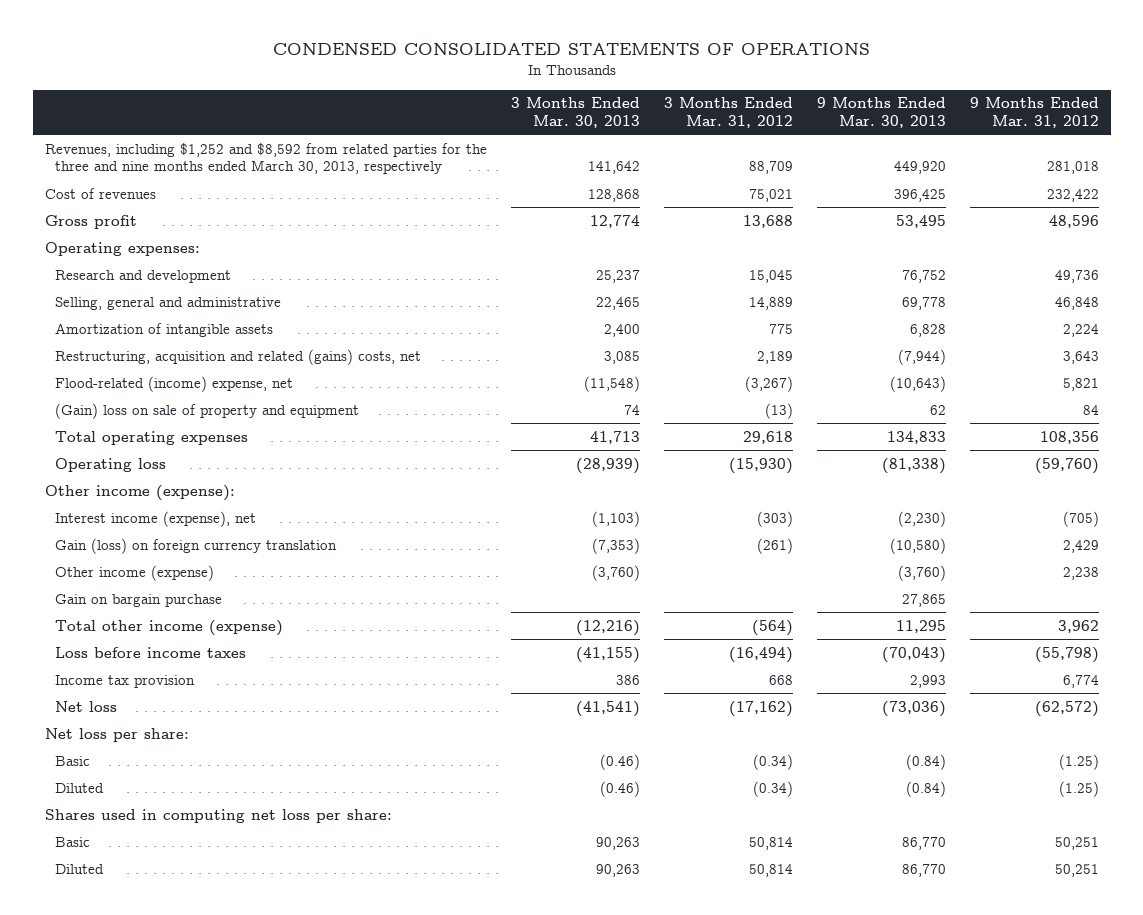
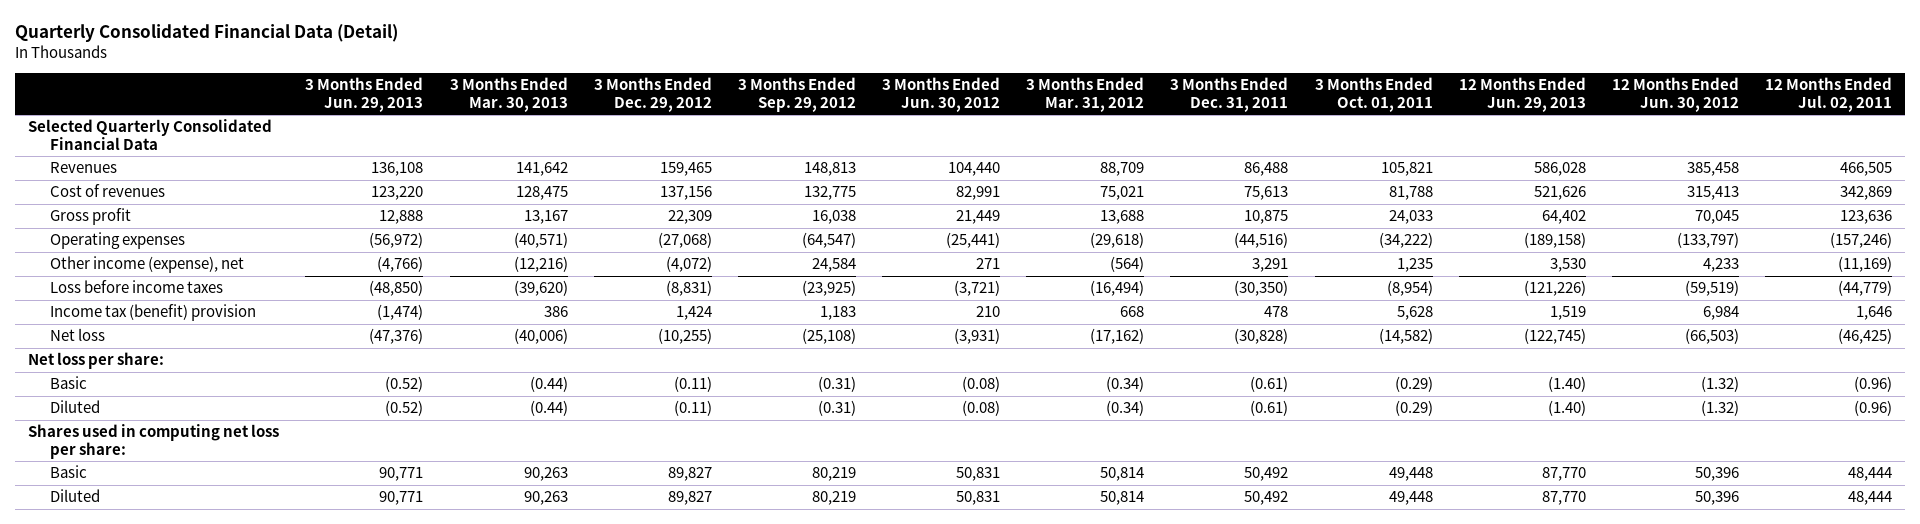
[272,43,870,56] CONDENSED CONSOLIDATED STATEMENTS OF OPERATIONS -> [15,24,399,43] Quarterly Consolidated Financial Data (Detail)
[816,97,946,128] 9 Months Ended Mar. 30, 2013 -> none
[969,97,1099,128] 9 Months Ended Mar. 31, 2012 -> none
none -> [305,77,424,112] 3 Months Ended Jun. 29, 2013
none -> [593,77,712,112] 3 Months Ended Dec. 29, 2012
none -> [737,77,856,112] 3 Months Ended Sep. 29, 2012
none -> [882,77,1001,112] 3 Months Ended Jun. 30, 2012
none -> [1170,77,1289,112] 3 Months Ended Dec. 31, 2011
none -> [1314,77,1433,112] 3 Months Ended Oct. 01, 2011
none -> [1458,77,1586,112] 12 Months Ended Jun. 29, 2013
none -> [1611,77,1739,112] 12 Months Ended Jun. 30, 2012
none -> [1765,77,1893,112] 12 Months Ended Jul. 02, 2011
[44,241,200,256] Operating expenses: -> none
[55,269,232,283] Research and development -> none
[55,296,282,310] Selling, general and administrative -> none
[55,322,274,337] Amortization of intangible assets -> none
[55,348,422,365] Restructuring, acquisition and related (gains) costs, net -> none
[55,375,294,392] Flood-related (income) expense, net -> none
[55,402,360,419] (Gain) loss on sale of property and equipment -> none
[55,457,167,472] Operating loss -> none
[44,484,235,501] Other income (expense): -> none
[55,510,257,527] Interest income (expense), net -> none
[55,537,338,554] Gain (loss) on foreign currency translation -> none
[55,564,215,581] Other income (expense) -> none
[55,593,223,607] Gain on bargain purchase -> none
none -> [28,119,273,150] Selected Quarterly Consolidated Financial Data
[44,142,487,175] Revenues, including $1,252 and $8,592 from related parties for the three and nine months ended March 30, 2013, respectively -> [49,162,117,174] Revenues
[587,188,640,202] 128,868 -> [515,186,568,201] 128,475
[589,214,640,228] 12,774 -> [523,210,568,225] 13,167
[55,430,249,445] Total operating expenses -> [49,232,185,250] Operating expenses
[589,430,640,444] 41,713 -> [513,232,568,249] (40,571)
[742,430,793,444] 29,618 -> [1090,232,1145,249] (29,618)
[55,619,284,636] Total other income (expense) -> [49,256,244,274] Other income (expense), net
[575,646,640,663] (41,155) -> [513,280,568,297] (39,620)
[55,674,196,688] Income tax provision -> [49,304,256,322] Income tax (benefit) provision
[575,700,640,717] (41,541) -> [513,328,568,345] (40,006)
[599,753,640,770] (0.46) -> [529,376,568,393] (0.44)
[599,780,640,797] (0.46) -> [529,400,568,417] (0.44)

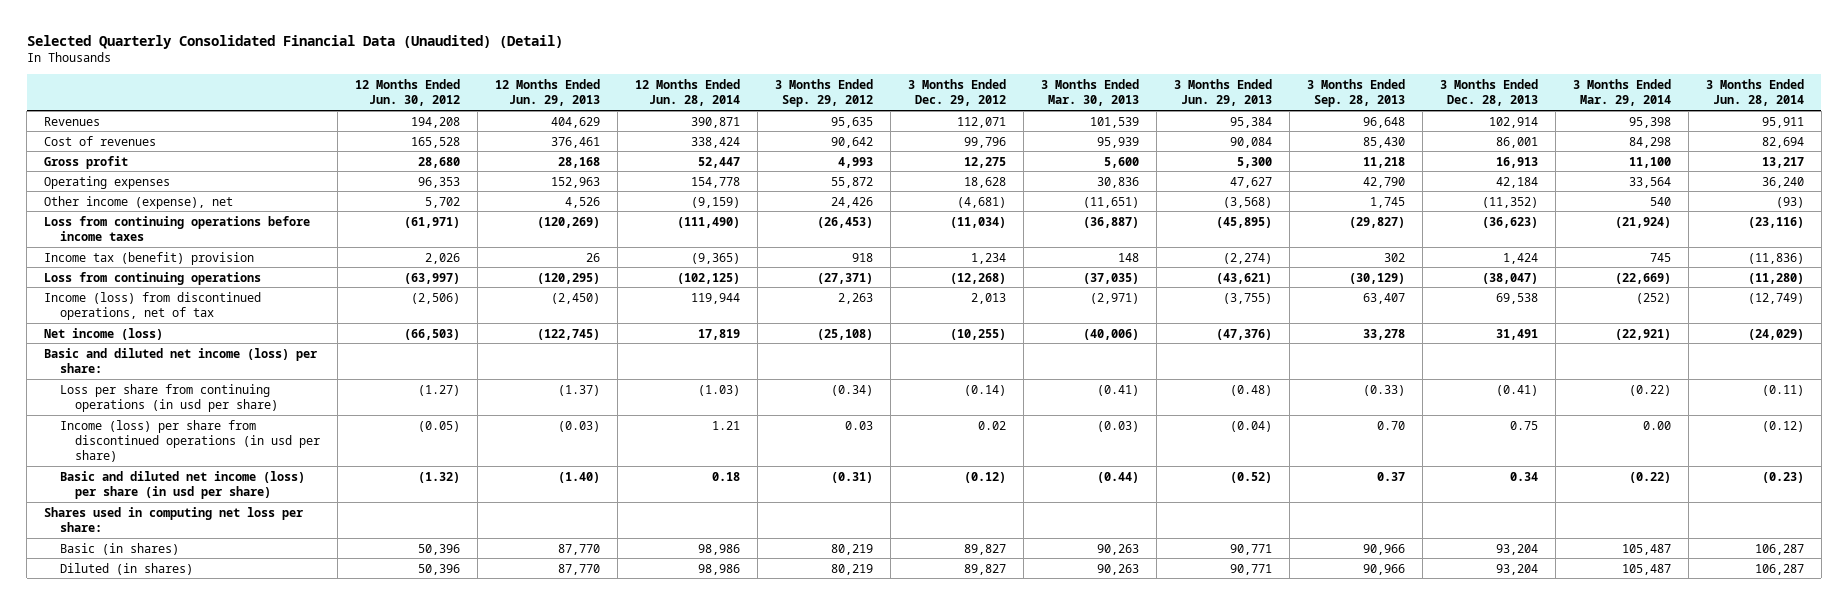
[15,24,399,43] Quarterly Consolidated Financial Data (Detail) -> [26,34,563,49] Selected Quarterly Consolidated Financial Data (Unaudited) (Detail)
[882,77,1001,112] 3 Months Ended Jun. 30, 2012 -> none
[1026,77,1145,112] 3 Months Ended Mar. 31, 2012 -> none
[1170,77,1289,112] 3 Months Ended Dec. 31, 2011 -> none
[1314,77,1433,112] 3 Months Ended Oct. 01, 2011 -> none
[1765,77,1893,112] 12 Months Ended Jul. 02, 2011 -> none
none -> [635,78,741,107] 12 Months Ended Jun. 28, 2014
none -> [1306,78,1405,108] 3 Months Ended Sep. 28, 2013
none -> [1439,78,1538,107] 3 Months Ended Dec. 28, 2013
none -> [1572,78,1671,107] 3 Months Ended Mar. 29, 2014
none -> [1705,78,1804,107] 3 Months Ended Jun. 28, 2014
[28,119,273,150] Selected Quarterly Consolidated Financial Data -> none
[49,376,87,390] Basic -> none
[49,400,100,414] Diluted -> none
[371,162,424,177] 136,108 -> [1229,116,1272,128] 95,384
[515,162,568,177] 141,642 -> [1089,116,1139,128] 101,539
[659,162,712,177] 159,465 -> [957,116,1007,128] 112,071
[803,162,856,177] 148,813 -> [831,116,874,128] 95,635
[1533,162,1586,177] 586,028 -> [551,116,601,128] 404,629
[1686,162,1739,177] 385,458 -> [411,116,461,128] 194,208
[371,186,424,201] 123,220 -> [1229,136,1272,148] 90,084
[515,186,568,201] 128,475 -> [1096,136,1139,148] 95,939
[659,186,712,201] 137,156 -> [964,136,1007,148] 99,796
[803,186,856,201] 132,775 -> [831,136,874,148] 90,642
[1533,186,1586,201] 521,626 -> [551,136,601,148] 376,461
[1686,186,1739,201] 315,413 -> [411,136,461,148] 165,528
[379,210,424,225] 12,888 -> [1236,156,1272,168] 5,300
[523,210,568,225] 13,167 -> [1103,156,1139,168] 5,600
[667,210,712,225] 22,309 -> [964,156,1007,168] 12,275
[811,210,856,225] 16,038 -> [838,156,874,168] 4,993
[1541,210,1586,225] 64,402 -> [558,156,601,168] 28,168
[1694,210,1739,225] 70,045 -> [418,156,461,168] 28,680
[369,232,424,249] (56,972) -> [1229,176,1272,188] 47,627
[513,232,568,249] (40,571) -> [1096,176,1139,188] 30,836
[657,232,712,249] (27,068) -> [964,176,1007,188] 18,628
[801,232,856,249] (64,547) -> [831,176,874,188] 55,872
[1523,232,1586,249] (189,158) -> [551,176,601,188] 152,963
[1676,232,1739,249] (133,797) -> [418,176,461,188] 96,353
[377,256,424,273] (4,766) -> [1222,196,1272,208] (3,568)
[513,256,568,273] (12,216) -> [1082,196,1139,208] (11,651)
[665,256,712,273] (4,072) -> [957,196,1007,208] (4,681)
[811,258,856,273] 24,584 -> [831,196,874,208] 24,426
[1549,258,1586,273] 3,530 -> [565,196,601,208] 4,526
[1702,258,1739,273] 4,233 -> [425,196,461,208] 5,702
[49,280,223,294] Loss before income taxes -> [44,215,311,241] Loss from continuing operations before income taxes
[369,280,424,297] (48,850) -> [1215,216,1272,228] (45,895)
[513,280,568,297] (39,620) -> [1082,216,1139,228] (36,887)
[665,280,712,297] (8,831) -> [950,216,1007,228] (11,034)
[801,280,856,297] (23,925) -> [817,216,874,228] (26,453)
[1523,280,1586,297] (121,226) -> [537,216,601,228] (120,269)
[1684,280,1739,297] (59,519) -> [404,216,461,228] (61,971)
[377,304,424,321] (1,474) -> [1222,252,1272,264] (2,274)
[543,306,568,318] 386 -> [1117,252,1139,262] 148
[675,306,712,321] 1,424 -> [971,252,1007,264] 1,234
[819,306,856,321] 1,183 -> [852,252,874,262] 918
[1549,306,1586,321] 1,519 -> [586,252,601,262] 26
[1702,306,1739,321] 6,984 -> [425,252,461,264] 2,026
none -> [44,271,262,285] Loss from continuing operations
none -> [44,291,262,320] Income (loss) from discontinued operations, net of tax
[49,328,105,342] Net loss -> [44,327,164,340] Net income (loss)
[28,352,165,370] Net loss per share: -> [44,347,318,373] Basic and diluted net income (loss) per share:
none -> [59,383,279,412] Loss per share from continuing operations (in usd per share)
none -> [59,419,321,463] Income (loss) per share from discontinued operations (in usd per share)
none -> [59,470,305,499] Basic and diluted net income (loss) per share (in usd per share)
[49,465,87,479] Basic -> [59,542,179,555] Basic (in shares)
[49,489,100,503] Diluted -> [59,562,193,575] Diluted (in shares)

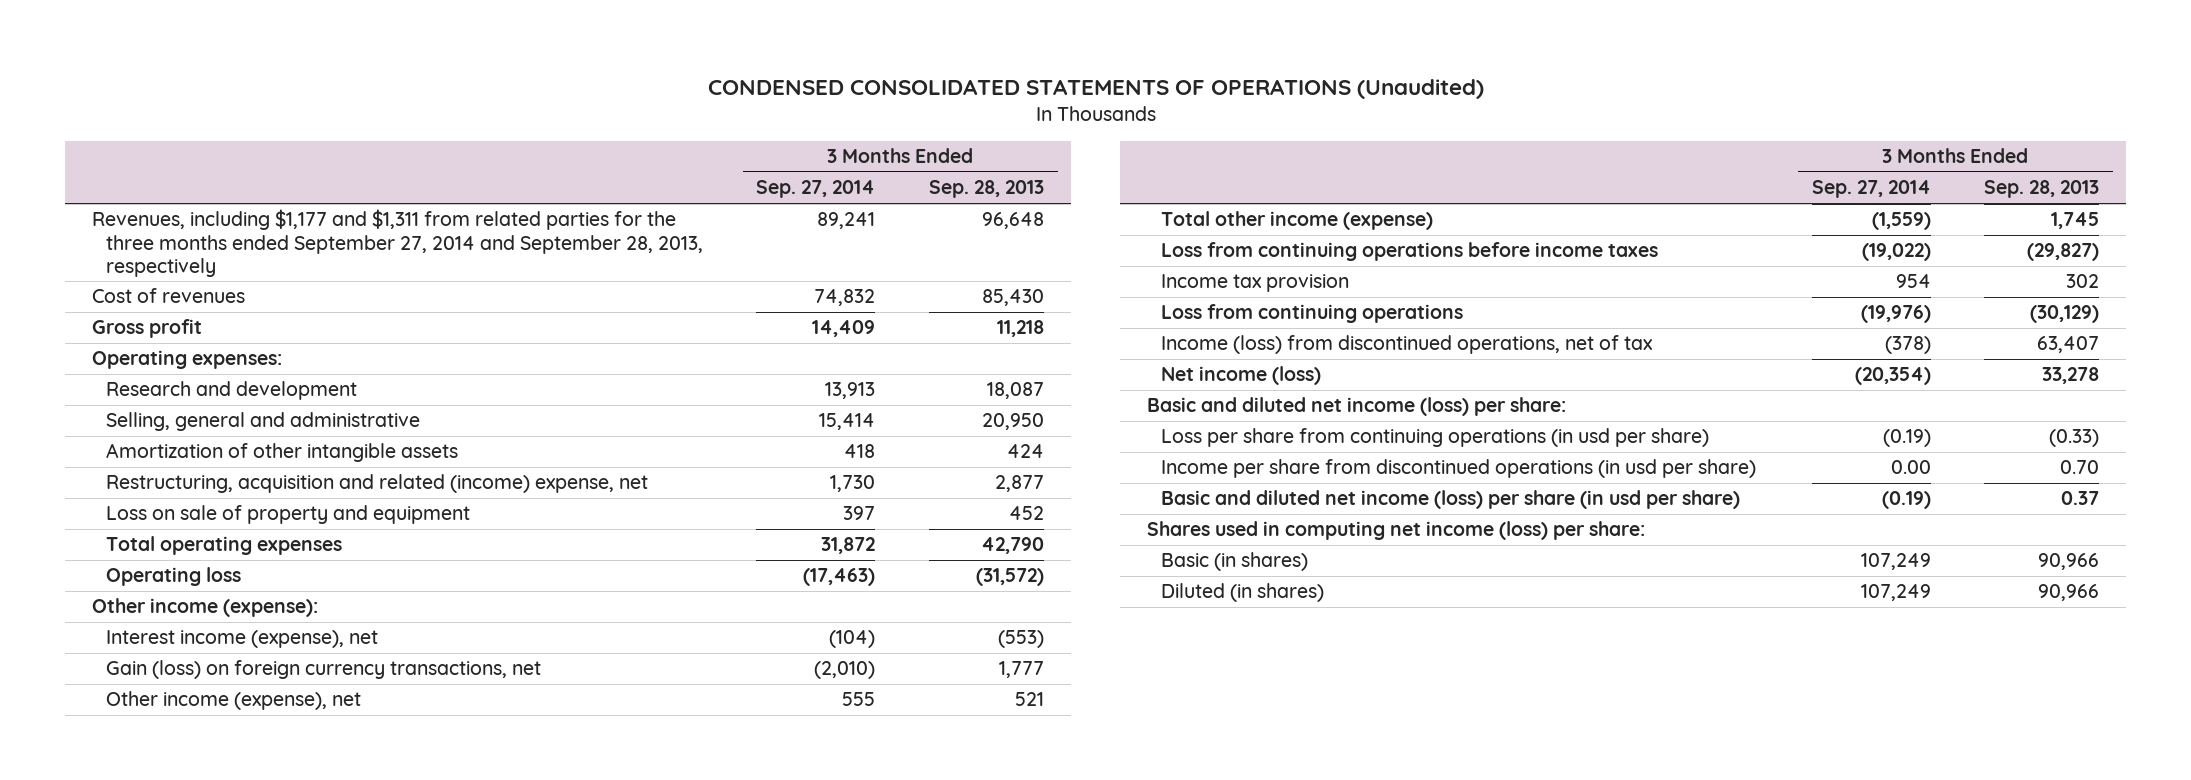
[26,34,563,49] Selected Quarterly Consolidated Financial Data (Unaudited) (Detail) -> [707,79,1484,100] CONDENSED CONSOLIDATED STATEMENTS OF OPERATIONS (Unaudited)
[355,78,461,107] 12 Months Ended Jun. 30, 2012 -> none
[495,78,601,107] 12 Months Ended Jun. 29, 2013 -> none
[635,78,741,107] 12 Months Ended Jun. 28, 2014 -> none
[775,78,874,108] 3 Months Ended Sep. 29, 2012 -> none
[908,78,1007,107] 3 Months Ended Dec. 29, 2012 -> none
[1040,78,1139,107] 3 Months Ended Mar. 30, 2013 -> none
[1173,78,1272,107] 3 Months Ended Jun. 29, 2013 -> none
[1439,78,1538,107] 3 Months Ended Dec. 28, 2013 -> none
[1572,78,1671,107] 3 Months Ended Mar. 29, 2014 -> none
[1705,78,1804,107] 3 Months Ended Jun. 28, 2014 -> none
none -> [756,180,876,199] Sep. 27, 2014
[44,116,101,126] Revenues -> [91,209,703,277] Revenues, including $1,177 and $1,311 from related parties for the three months ended September 27, 2014 and September 28, 2013, respectively
none -> [91,350,282,370] Operating expenses:
none -> [105,381,357,401] Research and development
none -> [105,412,420,432] Selling, general and administrative
none -> [105,443,458,463] Amortization of other intangible assets
none -> [105,474,648,494] Restructuring, acquisition and related (income) expense, net
none -> [105,505,470,525] Loss on sale of property and equipment
[44,175,171,189] Operating expenses -> [105,536,342,556] Total operating expenses
none -> [105,567,241,587] Operating loss
none -> [91,598,318,618] Other income (expense):
none -> [105,630,378,649] Interest income (expense), net
none -> [105,660,541,680] Gain (loss) on foreign currency transactions, net
[1369,196,1405,208] 1,745 -> [1015,692,1045,707] 521
none -> [1160,211,1433,231] Total other income (expense)
[44,251,255,265] Income tax (benefit) provision -> [1160,274,1349,293] Income tax provision
[59,419,321,463] Income (loss) per share from discontinued operations (in usd per share) -> [1160,459,1756,479] Income per share from discontinued operations (in usd per share)
[44,506,304,532] Shares used in computing net loss per share: -> [1146,521,1645,541] Shares used in computing net income (loss) per share:

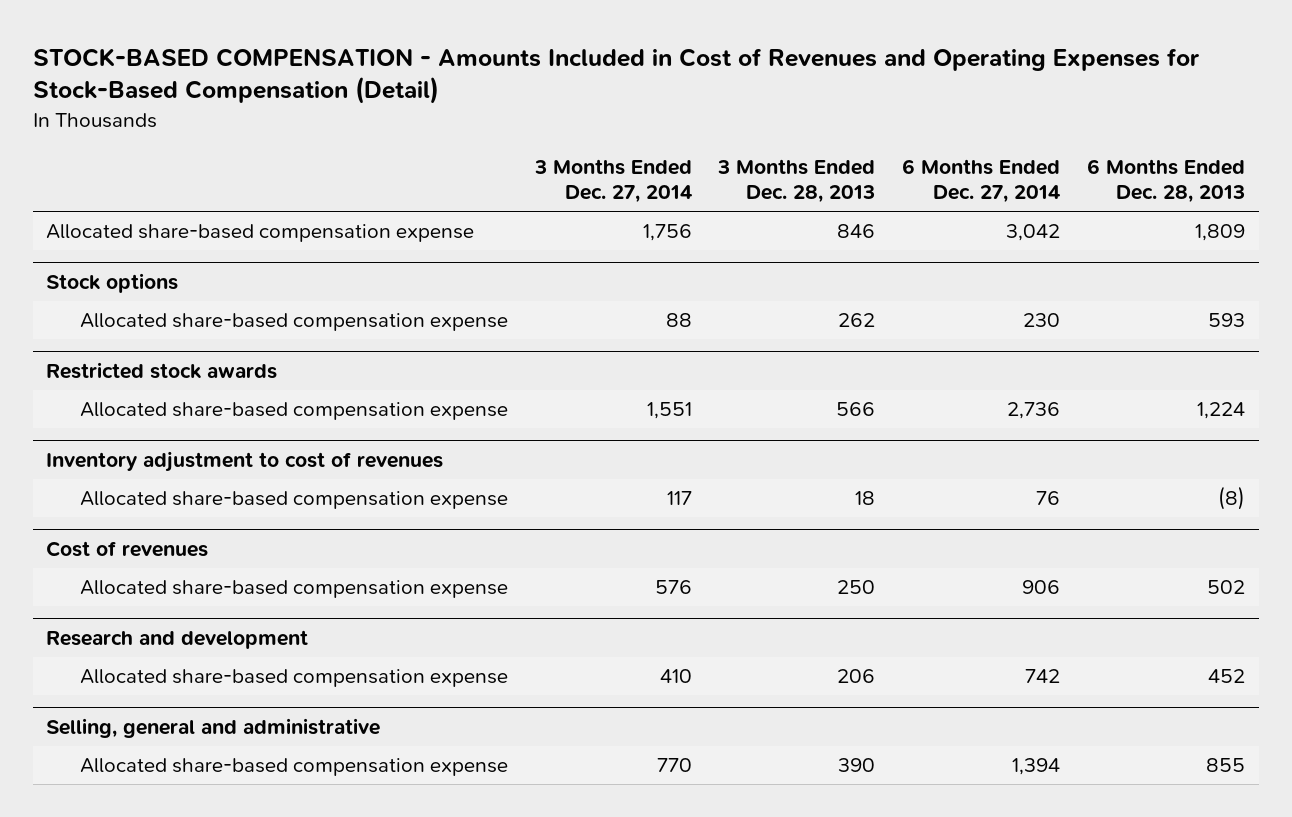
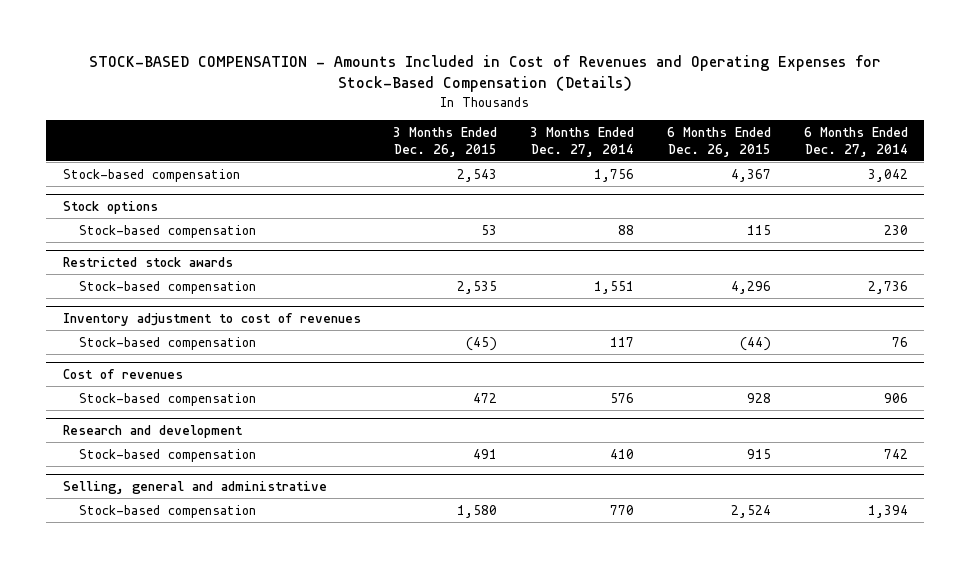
[32,47,1200,105] STOCK-BASED COMPENSATION - Amounts Included in Cost of Revenues and Operating Expenses for Stock-Based Compensation (Detail) -> [89,55,882,93] STOCK-BASED COMPENSATION - Amounts Included in Cost of Revenues and Operating Expenses for Stock-Based Compensation (Details)
[717,159,876,204] 3 Months Ended Dec. 28, 2013 -> none
[1087,159,1246,204] 6 Months Ended Dec. 28, 2013 -> none
none -> [393,127,498,157] 3 Months Ended Dec. 26, 2015
none -> [667,127,772,157] 6 Months Ended Dec. 26, 2015
[46,224,475,243] Allocated share-based compensation expense -> [62,168,240,182] Stock-based compensation
[79,313,508,332] Allocated share-based compensation expense -> [79,224,257,238] Stock-based compensation
[79,402,508,421] Allocated share-based compensation expense -> [79,280,257,294] Stock-based compensation
[79,491,508,510] Allocated share-based compensation expense -> [79,336,257,350] Stock-based compensation
[79,580,508,599] Allocated share-based compensation expense -> [79,392,257,406] Stock-based compensation
[79,669,508,688] Allocated share-based compensation expense -> [79,448,257,462] Stock-based compensation
[79,758,508,777] Allocated share-based compensation expense -> [79,504,257,518] Stock-based compensation

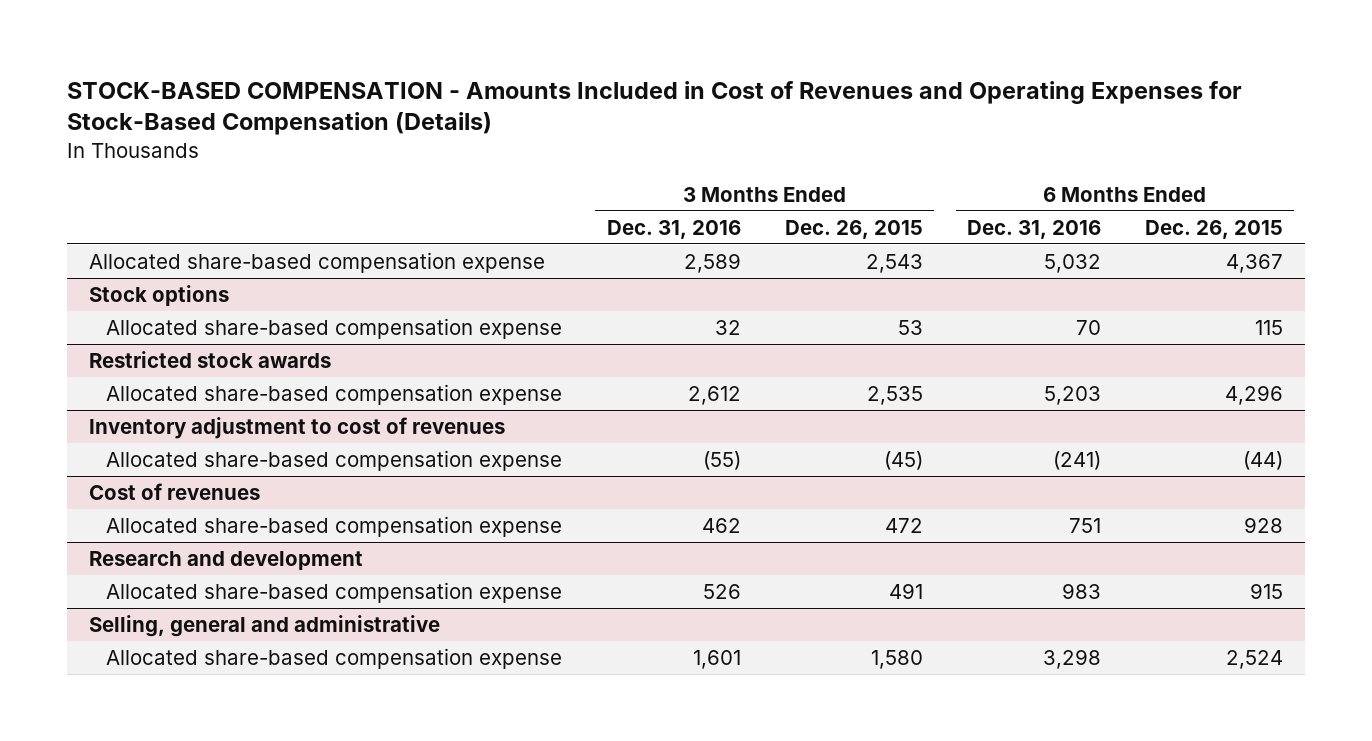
[530,127,635,157] 3 Months Ended Dec. 27, 2014 -> none
[803,127,908,157] 6 Months Ended Dec. 27, 2014 -> none
none -> [606,219,741,239] Dec. 31, 2016
none -> [966,219,1101,239] Dec. 31, 2016
[62,168,240,182] Stock-based compensation -> [89,251,546,273] Allocated share-based compensation expense
[79,224,257,238] Stock-based compensation -> [106,317,563,339] Allocated share-based compensation expense
[79,280,257,294] Stock-based compensation -> [106,383,563,405] Allocated share-based compensation expense
[79,336,257,350] Stock-based compensation -> [106,449,563,471] Allocated share-based compensation expense
[79,392,257,406] Stock-based compensation -> [106,515,563,537] Allocated share-based compensation expense
[79,448,257,462] Stock-based compensation -> [106,581,563,603] Allocated share-based compensation expense
[79,504,257,518] Stock-based compensation -> [106,647,563,669] Allocated share-based compensation expense

